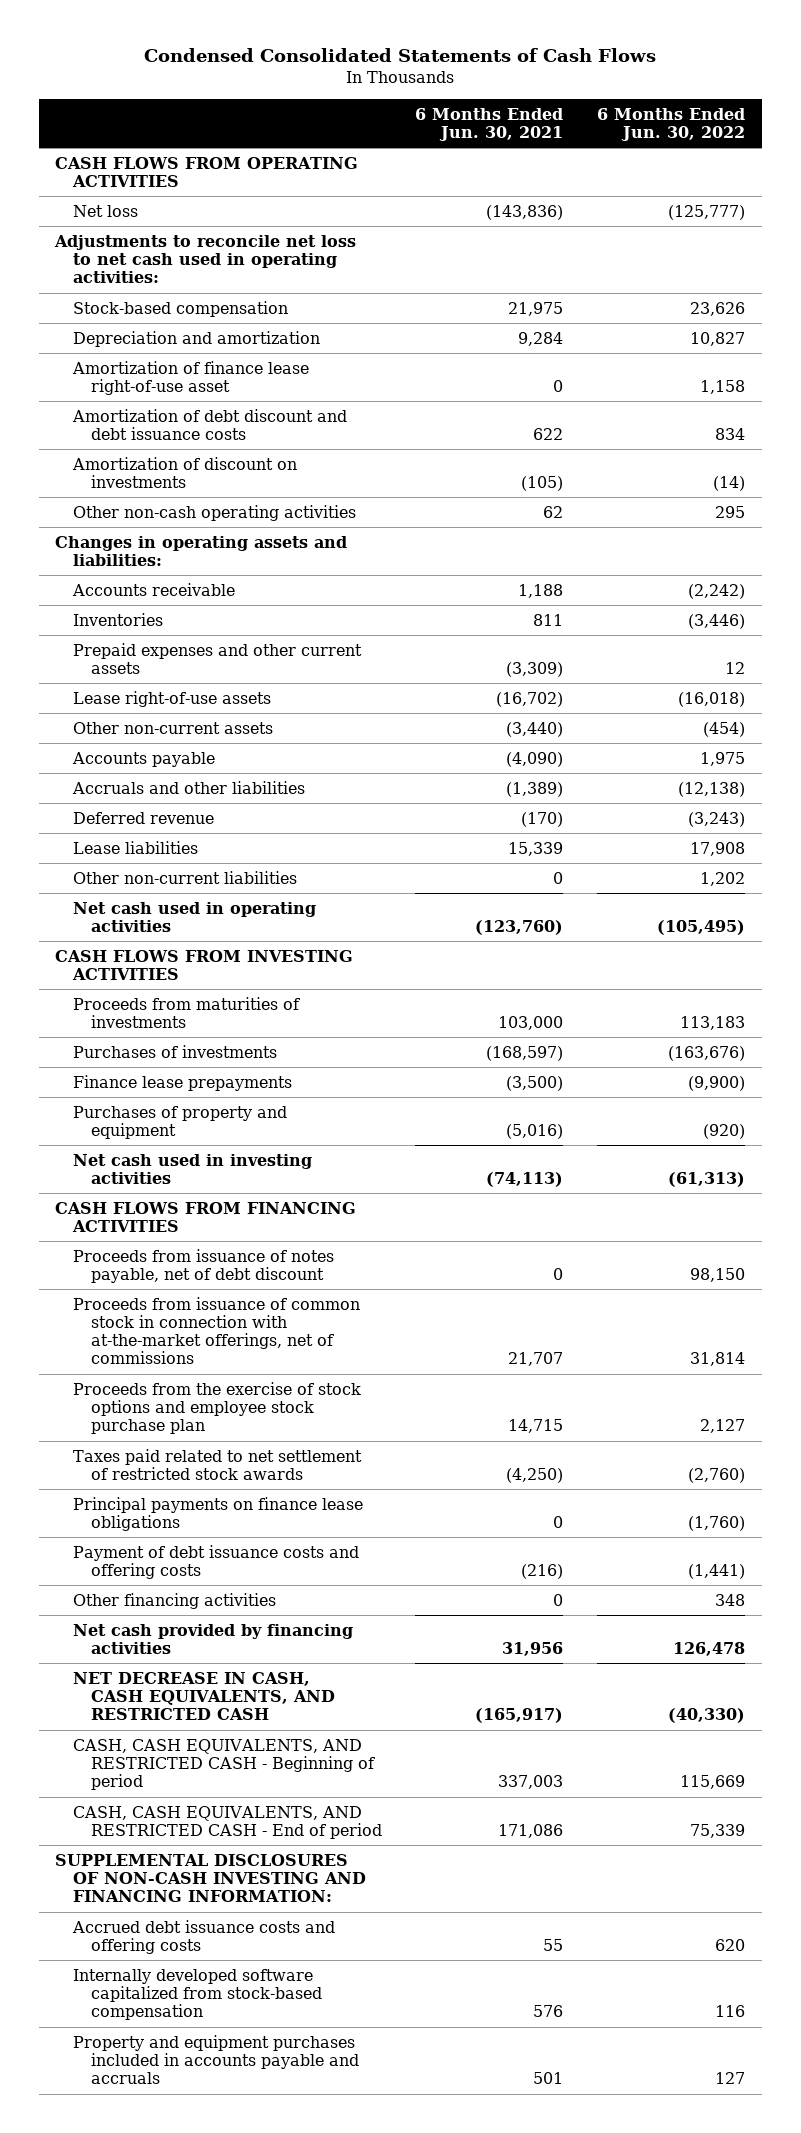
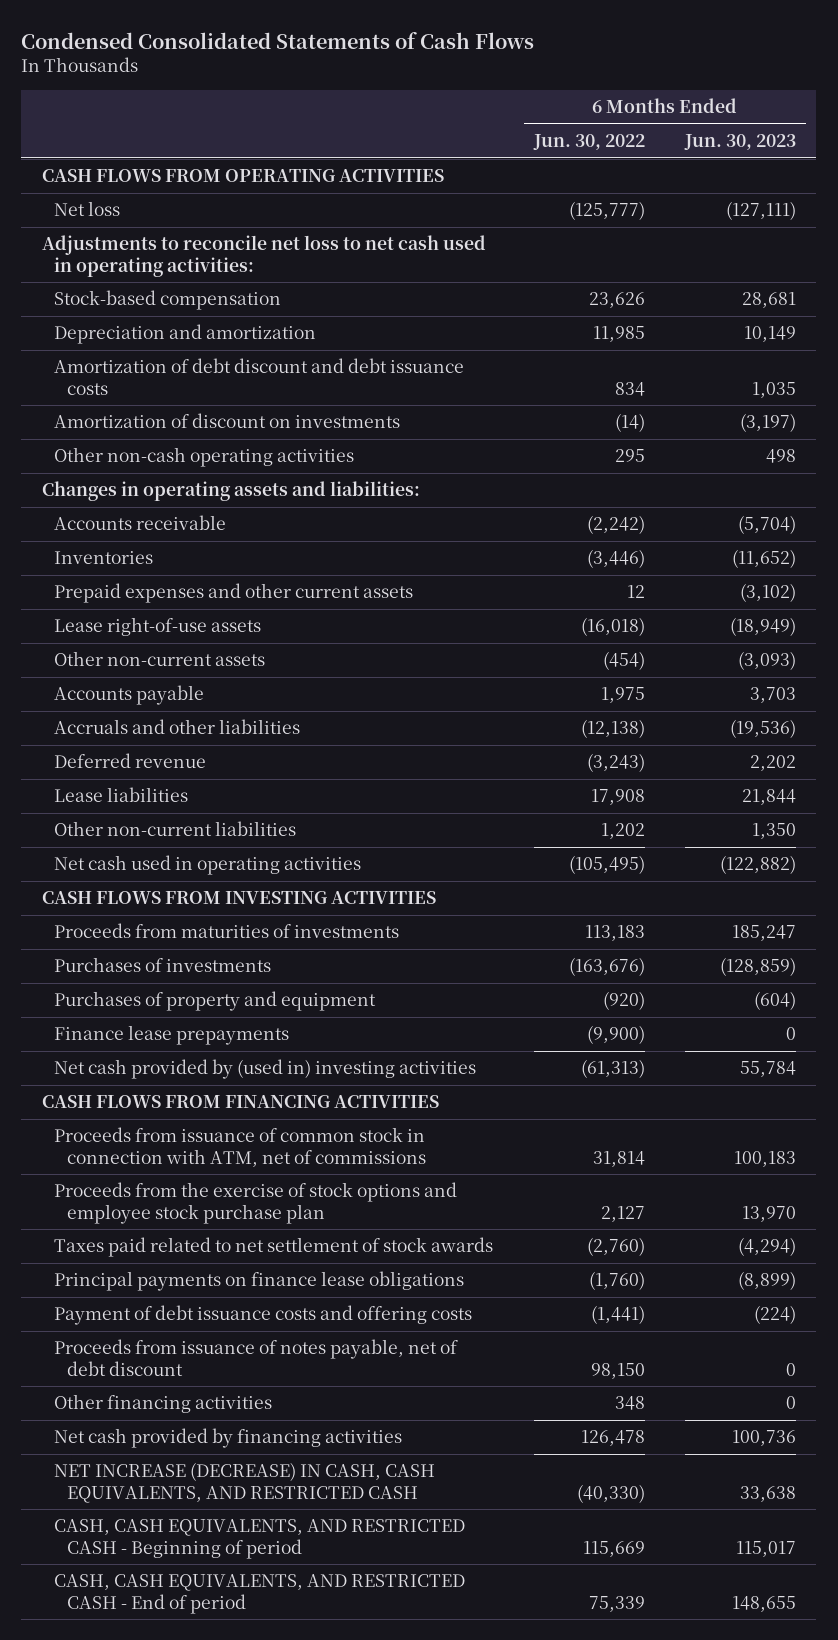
[415,107,564,141] 6 Months Ended Jun. 30, 2021 -> none
none -> [684,134,797,151] Jun. 30, 2023
[72,360,310,395] Amortization of finance lease right-of-use asset -> none
[690,331,746,346] 10,827 -> [592,326,645,343] 11,985
[73,1074,293,1091] Finance lease prepayments -> [54,1025,290,1046] Finance lease prepayments
[73,1153,313,1184] Net cash used in investing activities -> [54,1059,477,1080] Net cash provided by (used in) investing activities
[73,1296,361,1365] Proceeds from issuance of common stock in connection with at-the-market offerings, net of commissions -> [54,1127,426,1167] Proceeds from issuance of common stock in connection with ATM, net of commissions
[73,1448,363,1480] Taxes paid related to net settlement of restricted stock awards -> [54,1237,494,1258] Taxes paid related to net settlement of stock awards
[73,1248,335,1283] Proceeds from issuance of notes payable, net of debt discount -> [54,1339,459,1376] Proceeds from issuance of notes payable, net of debt discount
[73,1671,335,1721] NET DECREASE IN CASH, CASH EQUIVALENTS, AND RESTRICTED CASH -> [54,1462,436,1503] NET INCREASE (DECREASE) IN CASH, CASH EQUIVALENTS, AND RESTRICTED CASH
[55,1853,367,1903] SUPPLEMENTAL DISCLOSURES OF NON-CASH INVESTING AND FINANCING INFORMATION: -> none
[72,1919,336,1954] Accrued debt issuance costs and offering costs -> none
[73,1968,322,2021] Internally developed software capitalized from stock-based compensation -> none
[73,2034,359,2085] Property and equipment purchases included in accounts payable and accruals -> none

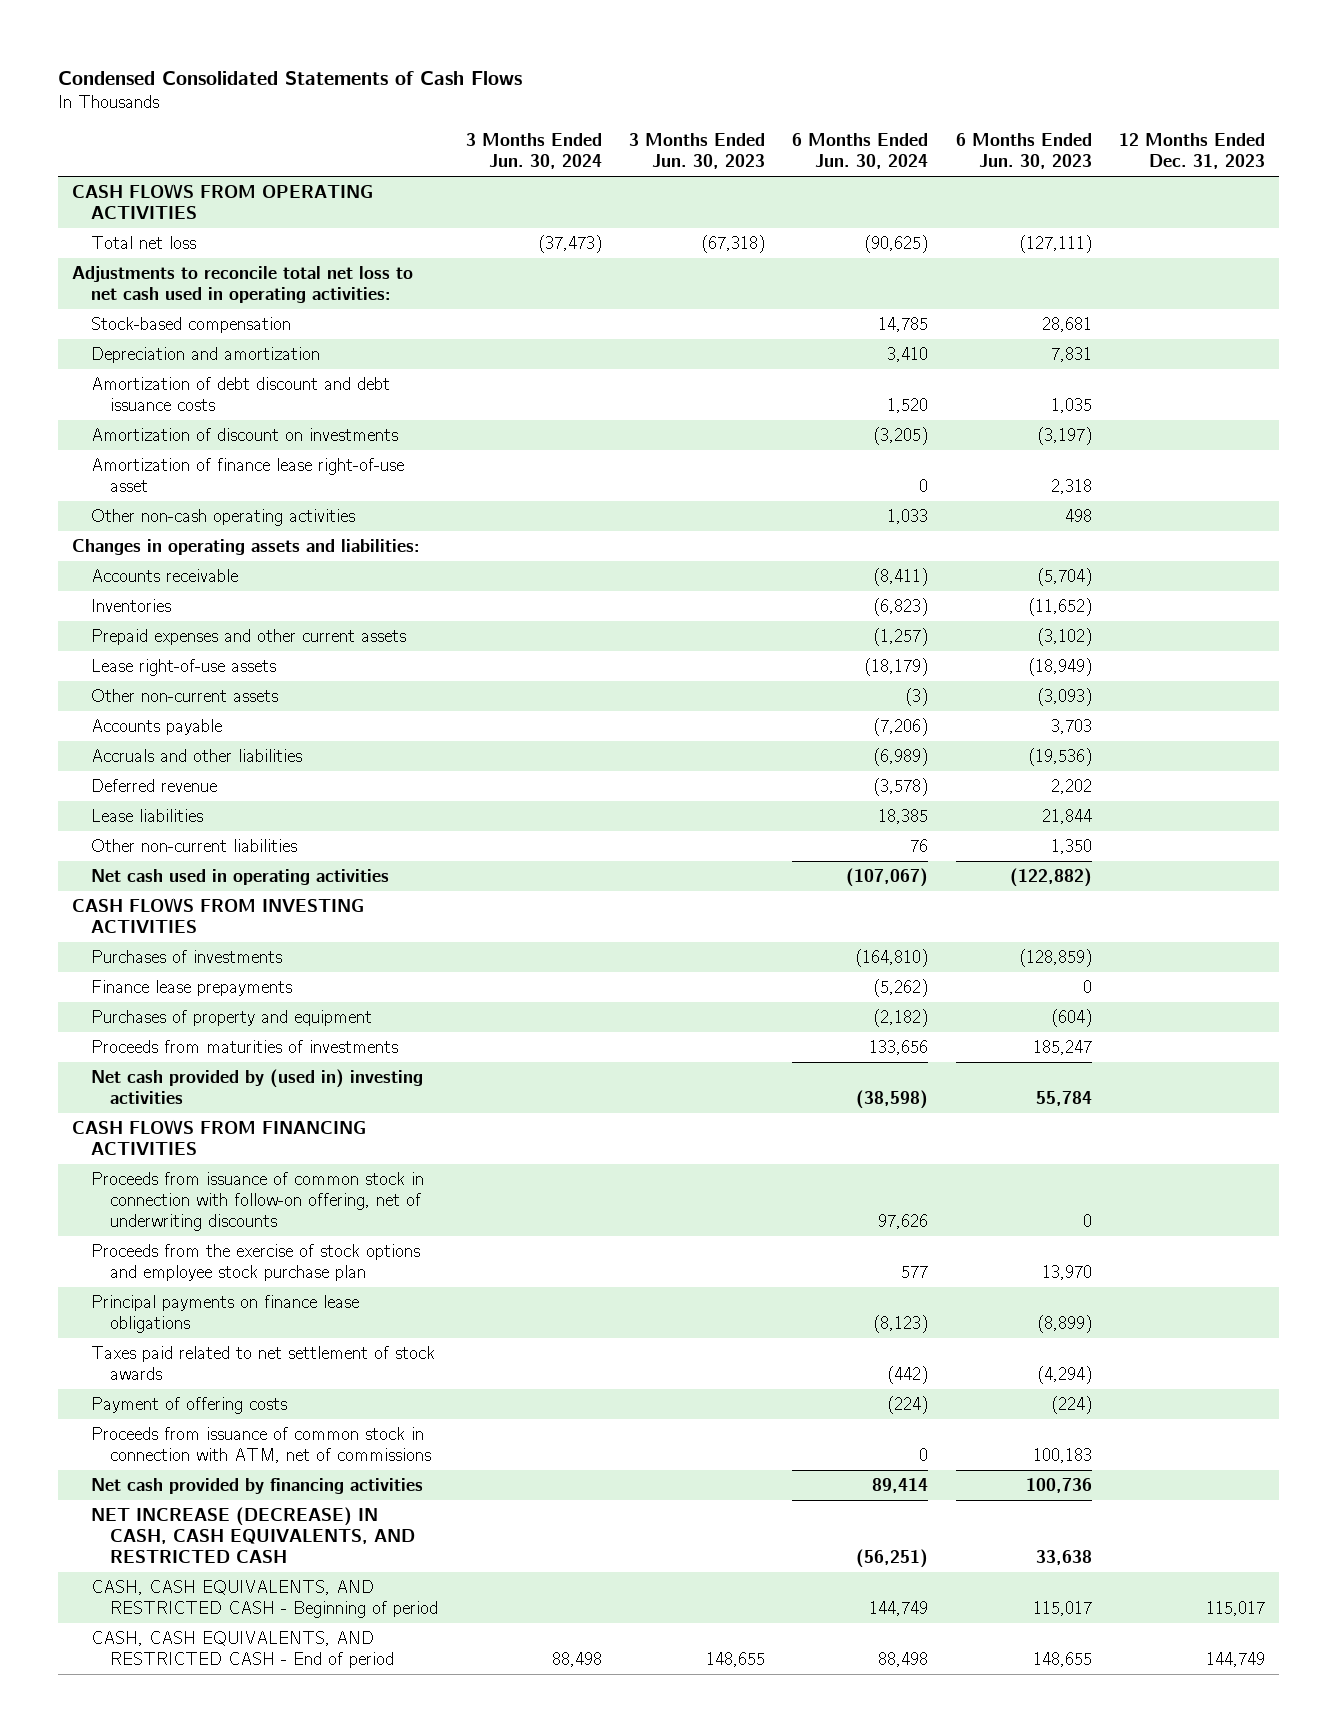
[532,134,645,151] Jun. 30, 2022 -> none
none -> [465,133,602,170] 3 Months Ended Jun. 30, 2024
none -> [628,133,765,170] 3 Months Ended Jun. 30, 2023
none -> [792,133,929,170] 6 Months Ended Jun. 30, 2024
none -> [1119,133,1266,170] 12 Months Ended Dec. 31, 2023
[54,201,121,217] Net loss -> [90,235,196,249] Total net loss
[41,235,486,277] Adjustments to reconcile net loss to net cash used in operating activities: -> [71,265,413,303] Adjustments to reconcile total net loss to net cash used in operating activities:
[744,326,797,343] 10,149 -> [1050,346,1092,362] 7,831
none -> [90,457,404,492] Amortization of finance lease right-of-use asset
[54,991,377,1012] Purchases of property and equipment -> [90,1009,372,1026] Purchases of property and equipment
[54,923,400,939] Proceeds from maturities of investments -> [90,1039,398,1053] Proceeds from maturities of investments
none -> [90,1171,424,1231] Proceeds from issuance of common stock in connection with follow-on offering, net of underwriting discounts
[54,1339,459,1376] Proceeds from issuance of notes payable, net of debt discount -> none
[54,1394,273,1414] Other financing activities -> none
[54,1237,494,1258] Taxes paid related to net settlement of stock awards -> [90,1345,435,1380] Taxes paid related to net settlement of stock awards
[54,1305,473,1326] Payment of debt issuance costs and offering costs -> [90,1396,287,1414] Payment of offering costs
[54,1127,426,1167] Proceeds from issuance of common stock in connection with ATM, net of commissions -> [90,1426,432,1463] Proceeds from issuance of common stock in connection with ATM, net of commissions

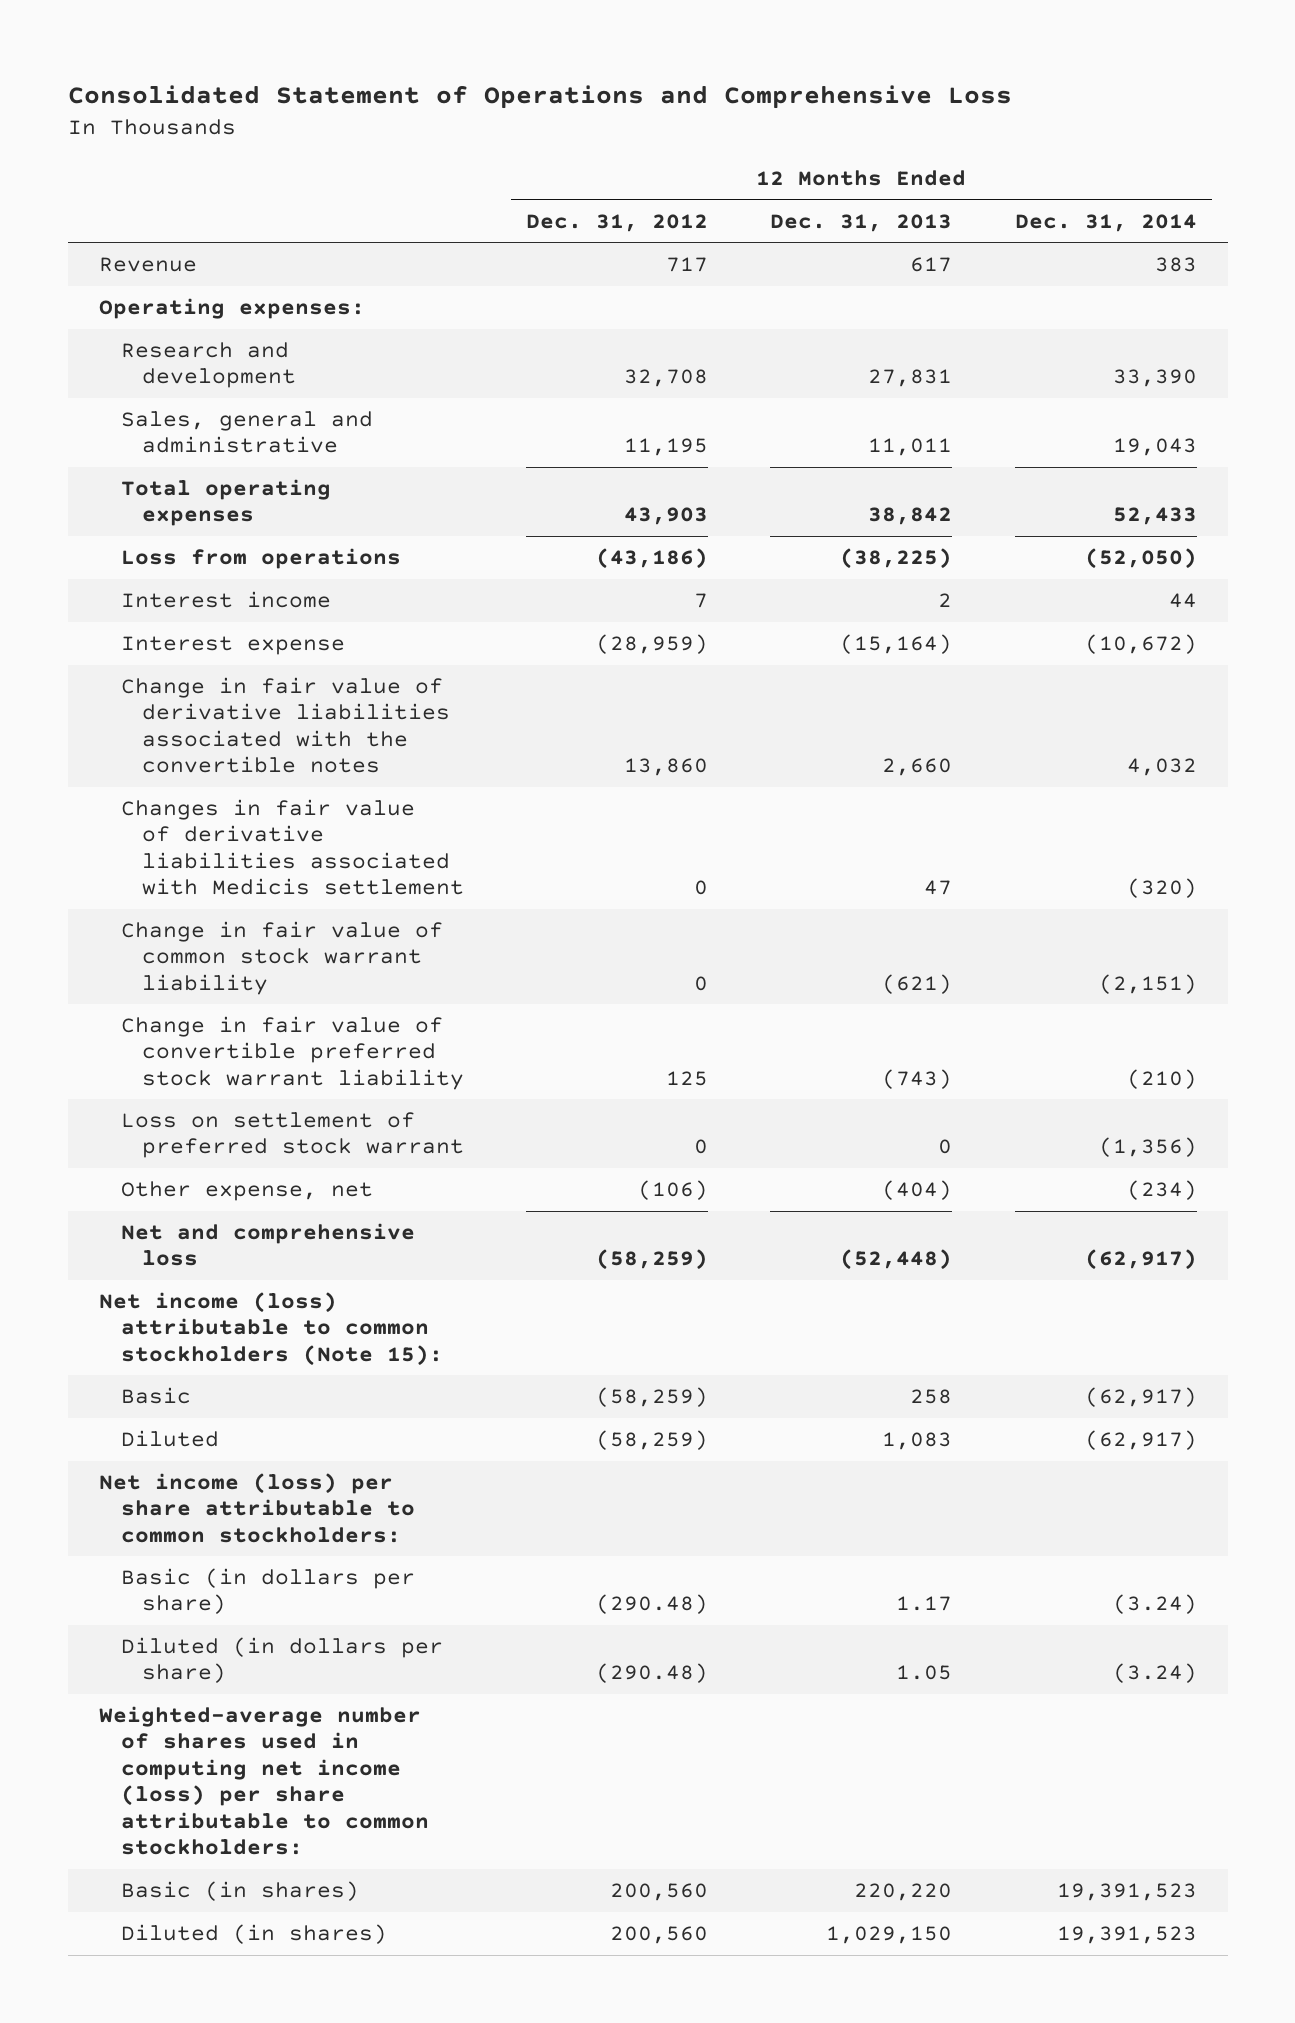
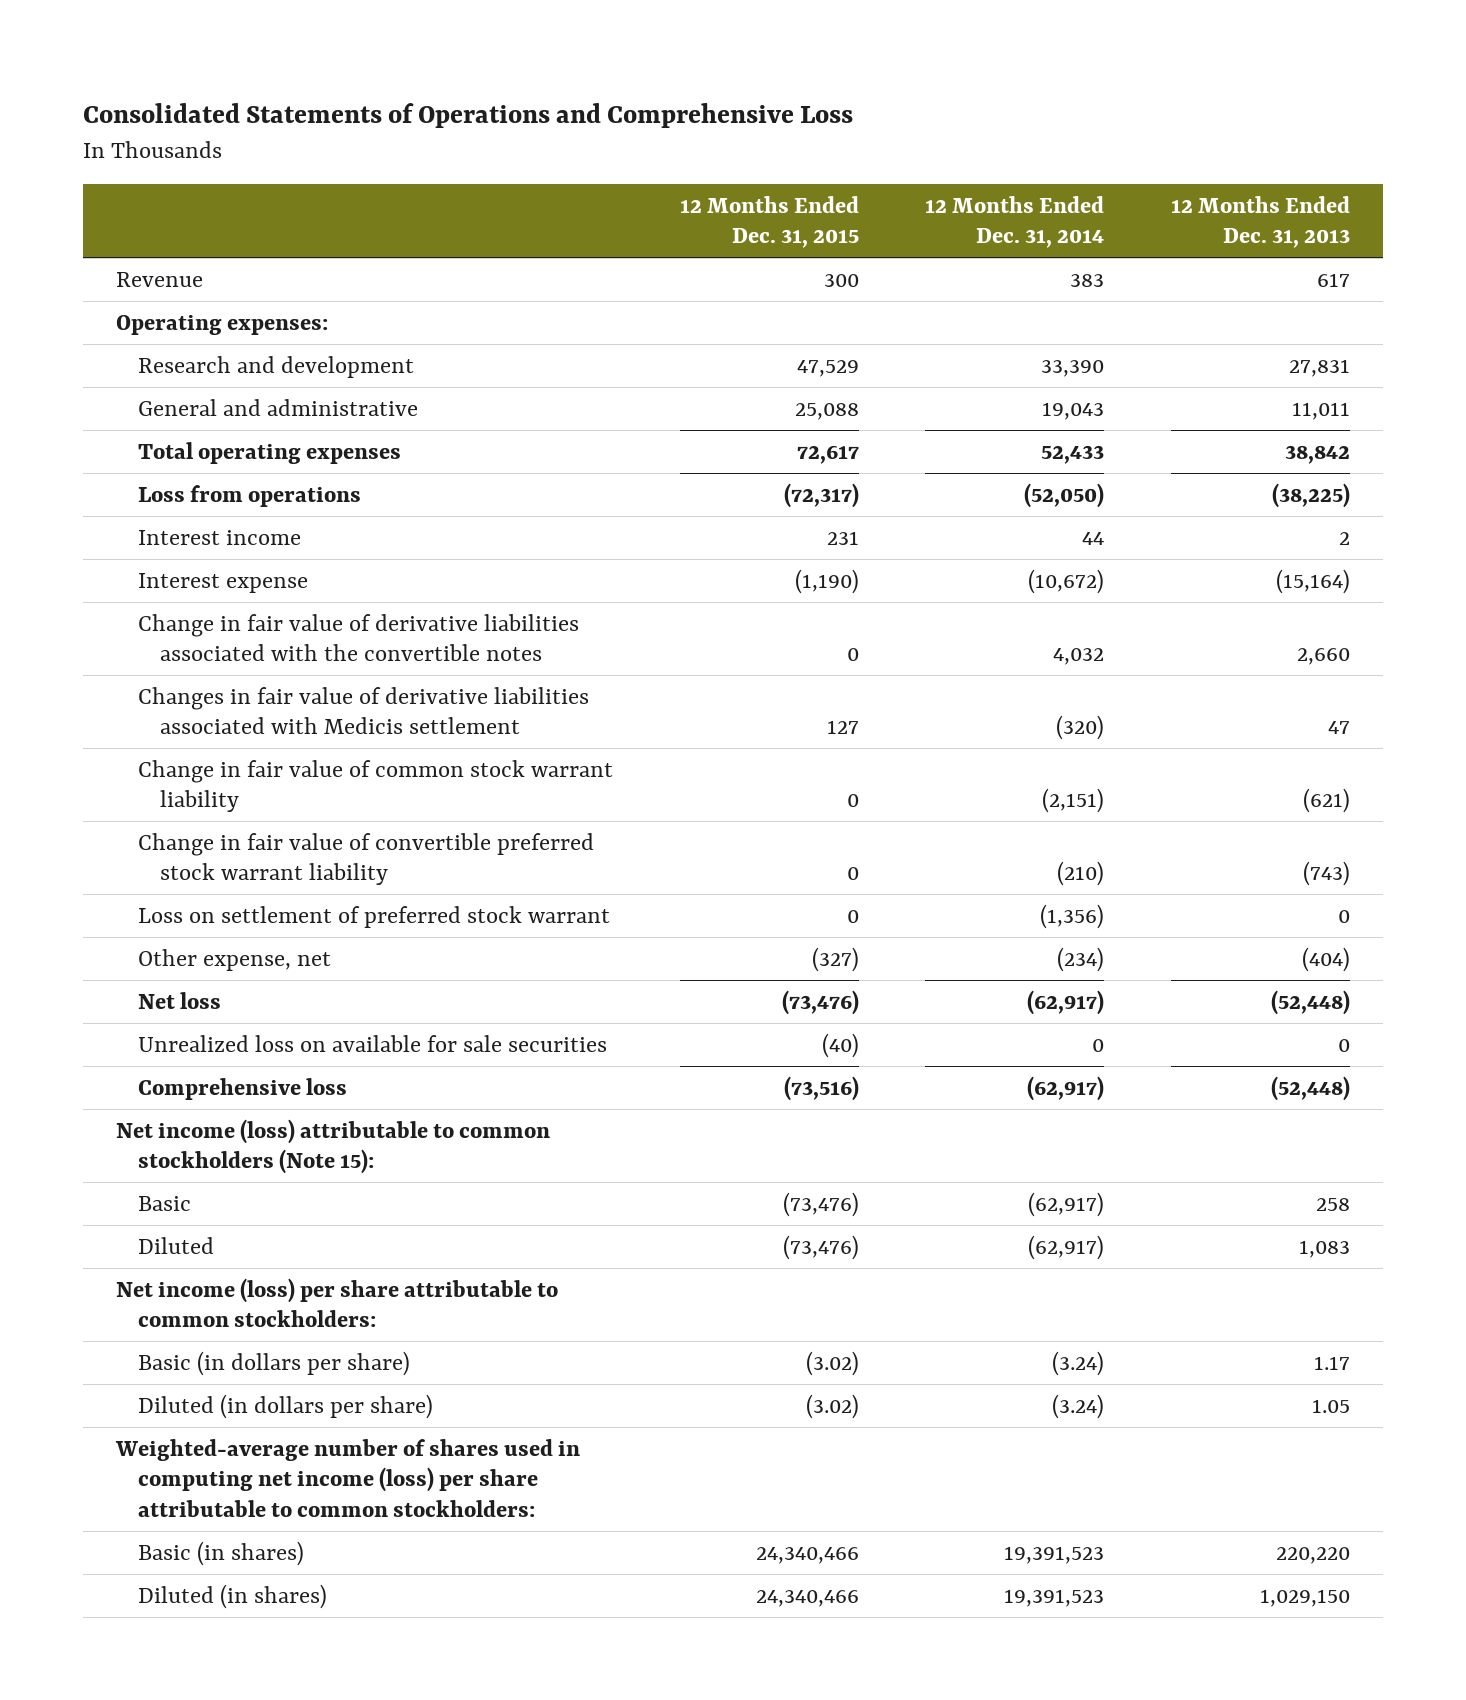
[67,85,1012,110] Consolidated Statement of Operations and Comprehensive Loss -> [82,102,853,128] Consolidated Statements of Operations and Comprehensive Loss
[526,213,709,232] Dec. 31, 2012 -> none
none -> [679,195,859,249] 12 Months Ended Dec. 31, 2015
[120,411,373,454] Sales, general and administrative -> [138,398,419,416] General and administrative
[120,1223,415,1267] Net and comprehensive loss -> [138,991,222,1009] Net loss
none -> [138,1034,608,1052] Unrealized loss on available for sale securities
none -> [138,1077,348,1100] Comprehensive loss

